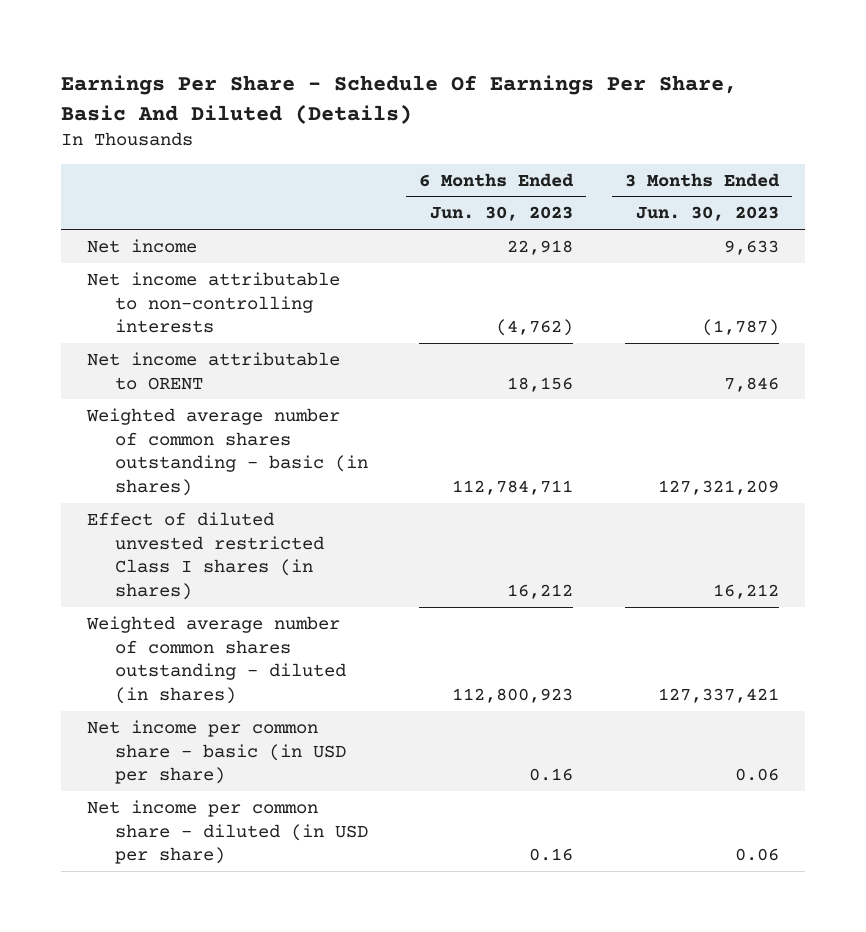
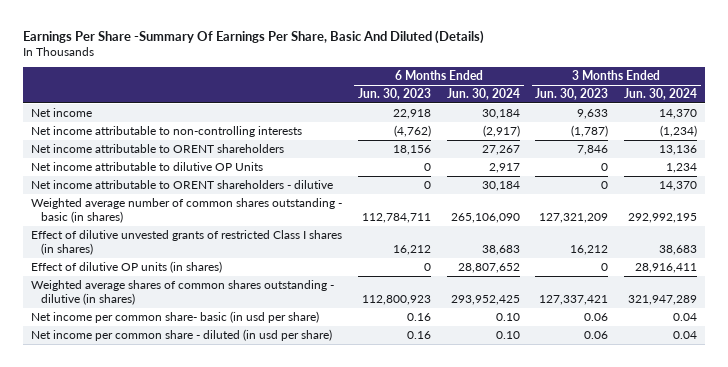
[60,75,737,124] Earnings Per Share - Schedule Of Earnings Per Share, Basic And Diluted (Details) -> [23,29,485,44] Earnings Per Share -Summary Of Earnings Per Share, Basic And Diluted (Details)
none -> [446,88,520,101] Jun. 30, 2024
none -> [624,88,698,101] Jun. 30, 2024
[86,351,340,390] Net income attributable to ORENT -> [31,143,285,153] Net income attributable to ORENT shareholders
none -> [31,161,264,171] Net income attributable to dilutive OP Units
none -> [31,179,334,189] Net income attributable to ORENT shareholders - dilutive
[86,511,324,601] Effect of diluted unvested restricted Class I shares (in shares) -> [31,229,343,255] Effect of dilutive unvested grants of restricted Class I shares (in shares)
none -> [31,260,223,273] Effect of dilutive OP units (in shares)
[85,615,346,705] Weighted average number of common shares outstanding - diluted (in shares) -> [31,279,335,305] Weighted average shares of common shares outstanding - dilutive (in shares)
[86,719,346,785] Net income per common share - basic (in USD per share) -> [31,310,320,323] Net income per common share- basic (in usd per share)
[86,799,368,865] Net income per common share - diluted (in USD per share) -> [31,328,333,341] Net income per common share - diluted (in usd per share)

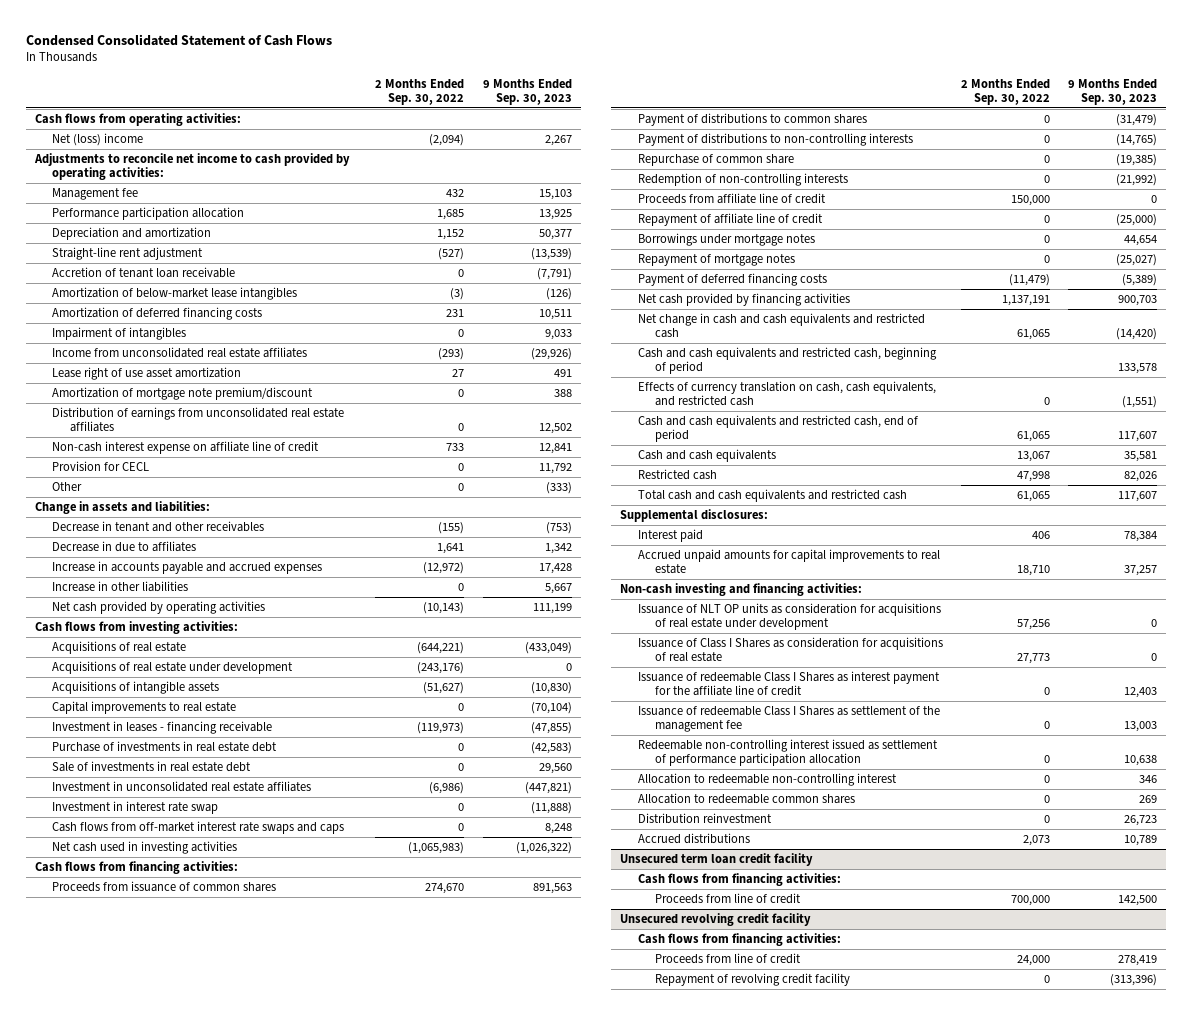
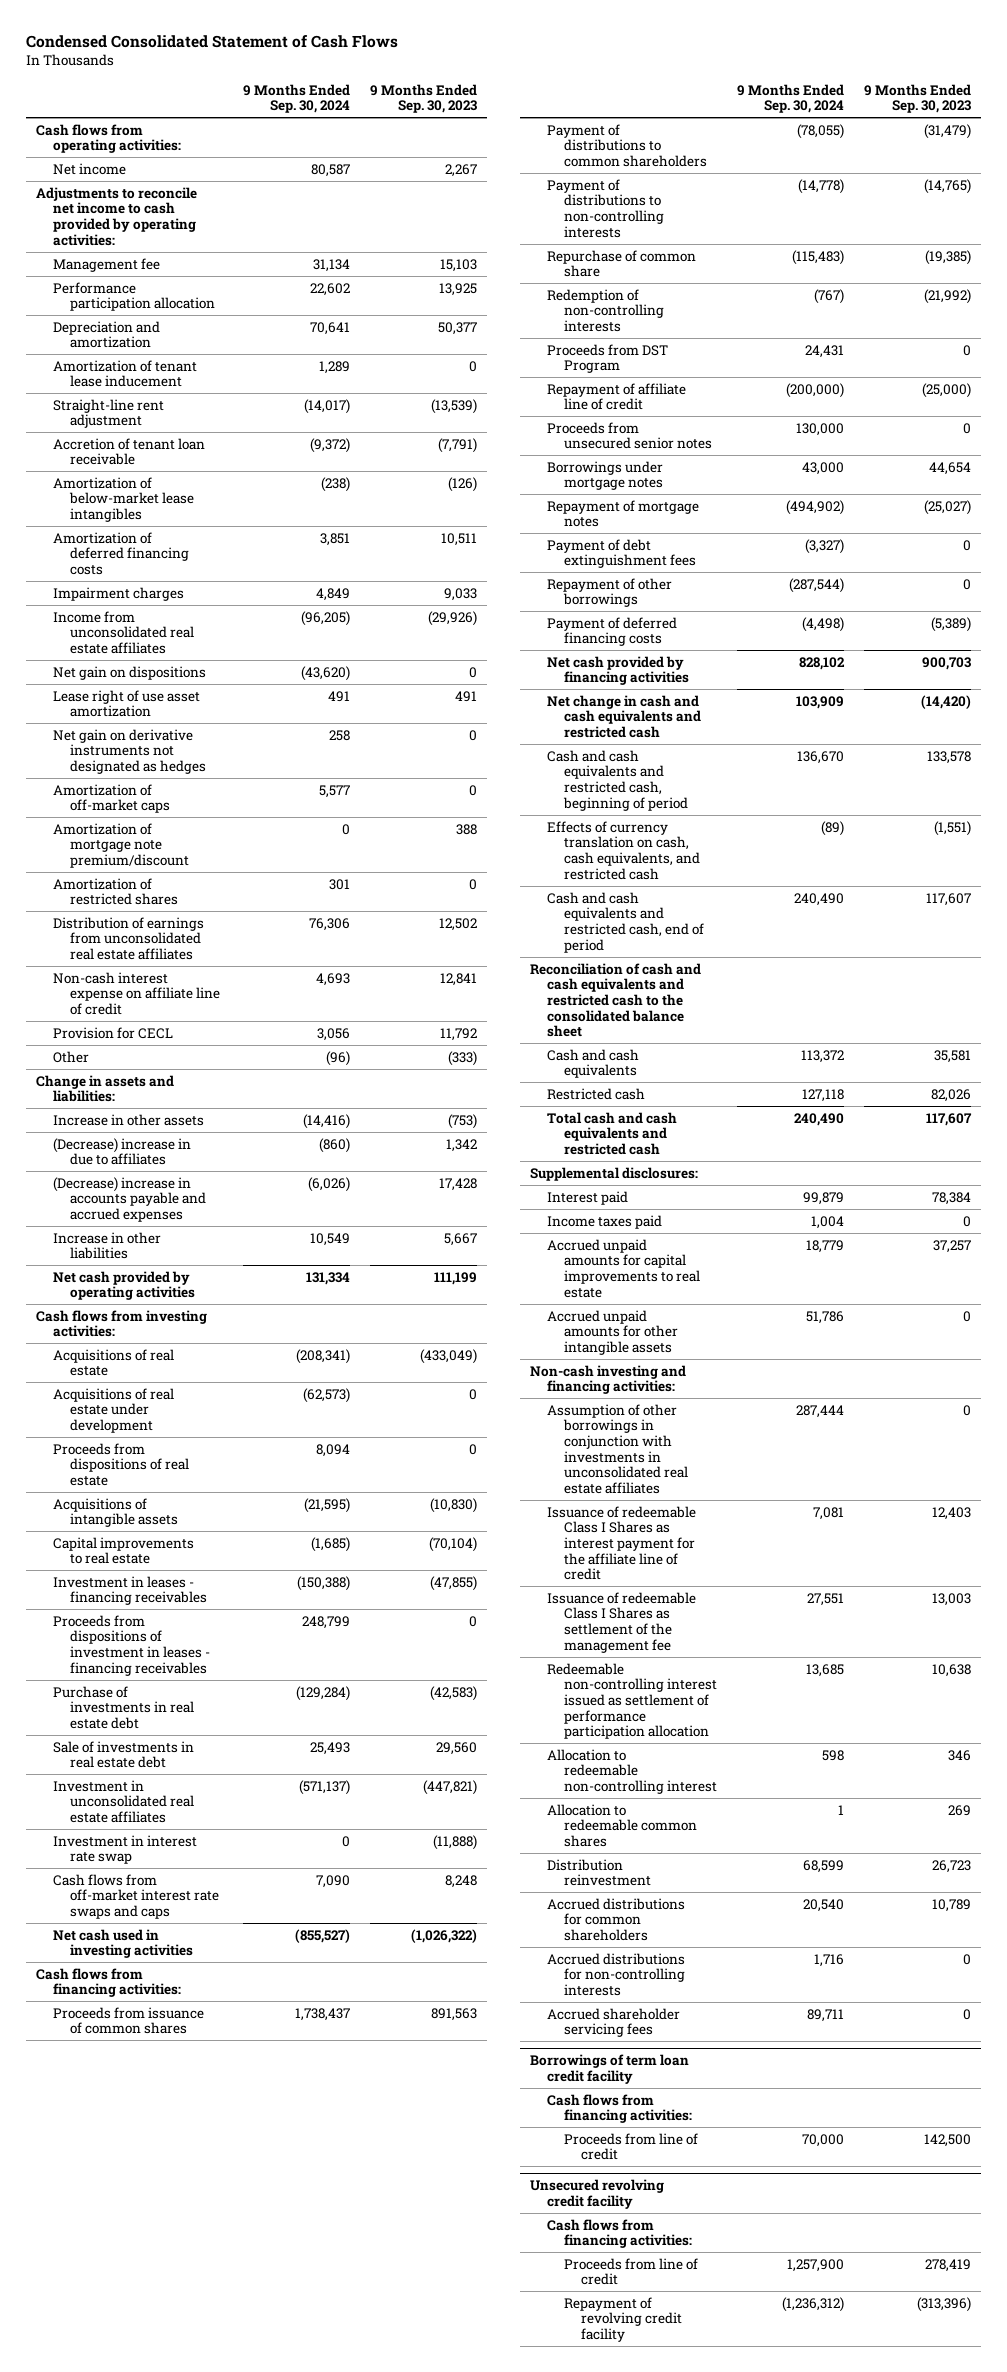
[375,78,465,105] 2 Months Ended Sep. 30, 2022 -> none
none -> [243,83,351,114] 9 Months Ended Sep. 30, 2024
[52,133,144,147] Net (loss) income -> [53,162,127,175] Net income
none -> [53,359,198,388] Amortization of tenant lease inducement
[52,327,187,341] Impairment of intangibles -> [53,586,185,601] Impairment charges
none -> [53,665,207,680] Net gain on dispositions
none -> [53,728,207,775] Net gain on derivative instruments not designated as hedges
none -> [53,783,171,814] Amortization of off-market caps
none -> [53,877,179,906] Amortization of restricted shares
[52,521,265,533] Decrease in tenant and other receivables -> [53,1113,205,1126] Increase in other assets
[52,541,197,553] Decrease in due to affiliates -> [53,1137,192,1166] (Decrease) increase in due to affiliates
[52,561,323,575] Increase in accounts payable and accrued expenses -> [53,1176,207,1223] (Decrease) increase in accounts payable and accrued expenses
none -> [53,1442,190,1487] Proceeds from dispositions of real estate
[52,721,273,735] Investment in leases - financing receivable -> [53,1575,208,1606] Investment in leases - financing receivables
none -> [53,1614,211,1676] Proceeds from dispositions of investment in leases - financing receivables
[637,113,867,127] Payment of distributions to common shares -> [546,123,708,168] Payment of distributions to common shareholders
[637,193,826,205] Proceeds from affiliate line of credit -> none
none -> [546,343,668,374] Proceeds from DST Program
none -> [546,421,713,450] Proceeds from unsecured senior notes
none -> [546,538,697,569] Payment of debt extinguishment fees
none -> [546,577,672,608] Repayment of other borrowings
none -> [529,962,701,1038] Reconciliation of cash and cash equivalents and restricted cash to the consolidated balance sheet
none -> [546,1214,662,1229] Income taxes paid
none -> [546,1309,679,1356] Accrued unpaid amounts for other intangible assets
[637,603,941,631] Issuance of NLT OP units as consideration for acquisitions of real estate under development -> none
[637,637,943,663] Issuance of Class I Shares as consideration for acquisitions of real estate -> none
none -> [546,1403,689,1495] Assumption of other borrowings in conjunction with investments in unconsolidated real estate affiliates
[637,833,750,845] Accrued distributions -> [546,1897,685,1942] Accrued distributions for common shareholders
none -> [546,1952,686,1997] Accrued distributions for non-controlling interests
none -> [546,2007,680,2038] Accrued shareholder servicing fees
[620,853,814,867] Unsecured term loan credit facility -> [529,2054,689,2085] Borrowings of term loan credit facility

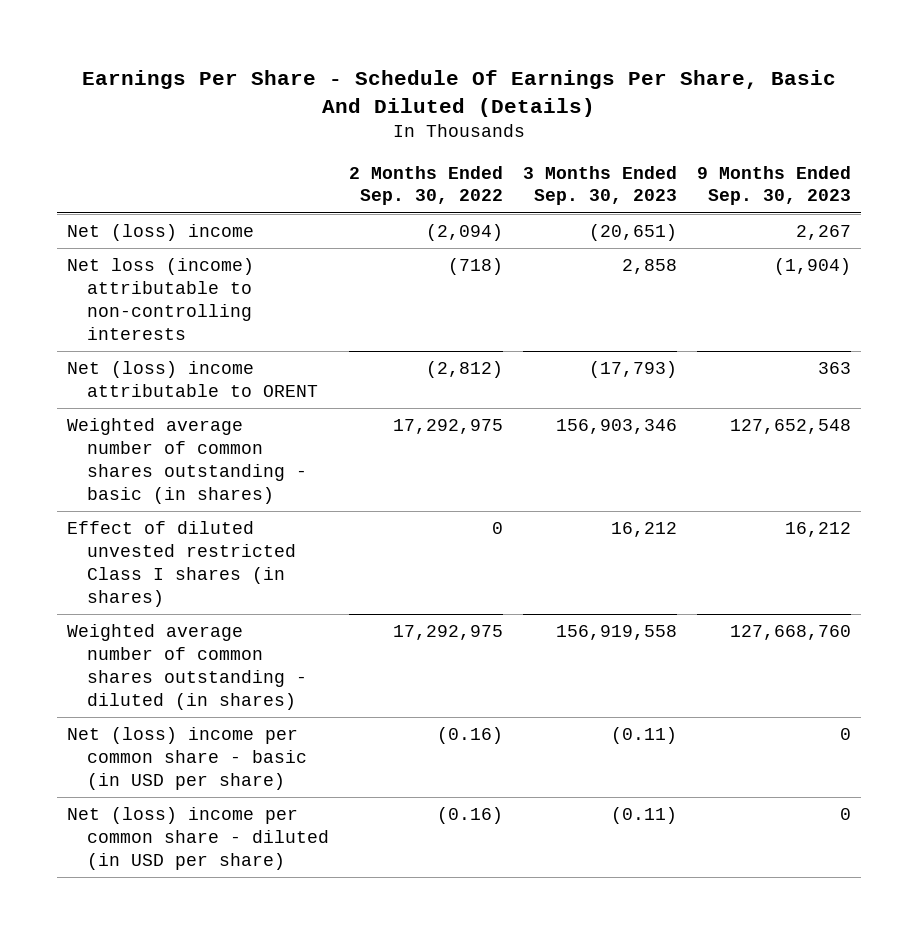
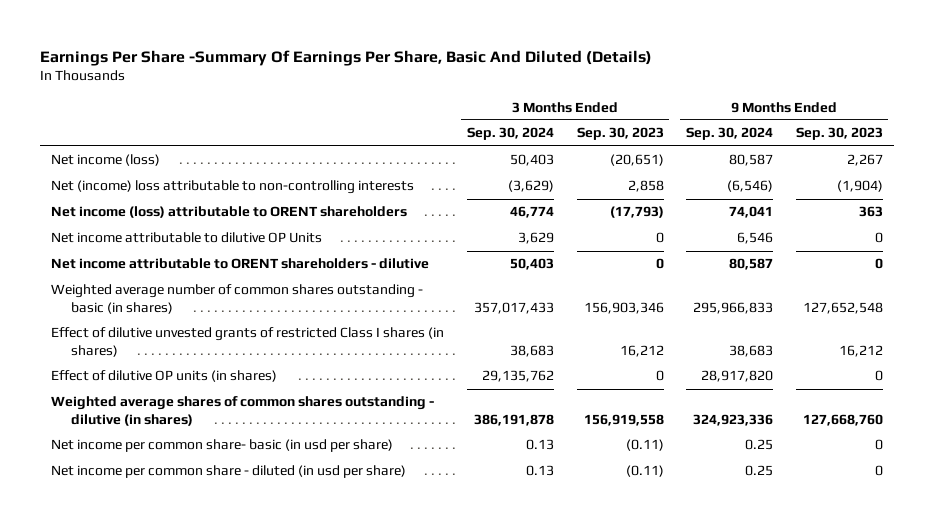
[81,69,836,117] Earnings Per Share - Schedule Of Earnings Per Share, Basic And Diluted (Details) -> [39,49,652,66] Earnings Per Share -Summary Of Earnings Per Share, Basic And Diluted (Details)
[348,165,503,206] 2 Months Ended Sep. 30, 2022 -> none
none -> [466,127,554,141] Sep. 30, 2024
none -> [686,127,774,141] Sep. 30, 2024
[66,224,254,242] Net (loss) income -> [51,154,161,167] Net income (loss)
[66,258,254,340] Net loss (income) attributable to non-controlling interests -> [51,180,415,195] Net (income) loss attributable to non-controlling interests
[66,361,318,398] Net (loss) income attributable to ORENT -> [51,206,408,219] Net income (loss) attributable to ORENT shareholders
none -> [51,232,323,244] Net income attributable to dilutive OP Units
none -> [51,258,430,270] Net income attributable to ORENT shareholders - dilutive
[66,521,296,607] Effect of diluted unvested restricted Class I shares (in shares) -> [51,327,445,358] Effect of dilutive unvested grants of restricted Class I shares (in shares)
none -> [51,370,278,383] Effect of dilutive OP units (in shares)
[66,624,307,710] Weighted average number of common shares outstanding - diluted (in shares) -> [51,396,435,427] Weighted average shares of common shares outstanding - dilutive (in shares)
[66,727,307,790] Net (loss) income per common share - basic (in USD per share) -> [51,439,394,453] Net income per common share- basic (in usd per share)
[66,807,329,870] Net (loss) income per common share - diluted (in USD per share) -> [51,465,407,479] Net income per common share - diluted (in usd per share)

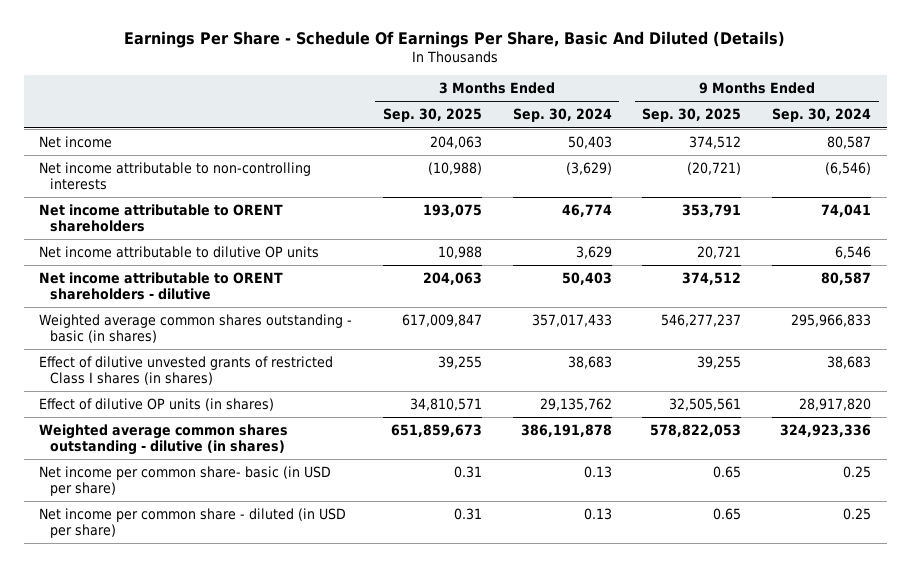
[39,49,652,66] Earnings Per Share -Summary Of Earnings Per Share, Basic And Diluted (Details) -> [124,31,786,49] Earnings Per Share - Schedule Of Earnings Per Share, Basic And Diluted (Details)
[576,127,664,141] Sep. 30, 2023 -> none
[795,127,883,141] Sep. 30, 2023 -> none
none -> [382,108,482,123] Sep. 30, 2025
none -> [642,108,742,123] Sep. 30, 2025
[51,154,161,167] Net income (loss) -> [38,135,112,148] Net income
[51,180,415,195] Net (income) loss attributable to non-controlling interests -> [38,161,311,190] Net income attributable to non-controlling interests
[51,206,408,219] Net income (loss) attributable to ORENT shareholders -> [38,203,283,232] Net income attributable to ORENT shareholders
[51,232,323,244] Net income attributable to dilutive OP Units -> [38,245,319,258] Net income attributable to dilutive OP units
[51,284,424,315] Weighted average number of common shares outstanding - basic (in shares) -> [38,313,352,343] Weighted average common shares outstanding - basic (in shares)
[51,396,435,427] Weighted average shares of common shares outstanding - dilutive (in shares) -> [38,423,288,455] Weighted average common shares outstanding - dilutive (in shares)
[51,439,394,453] Net income per common share- basic (in usd per share) -> [38,465,331,496] Net income per common share- basic (in USD per share)
[51,465,407,479] Net income per common share - diluted (in usd per share) -> [38,507,346,538] Net income per common share - diluted (in USD per share)

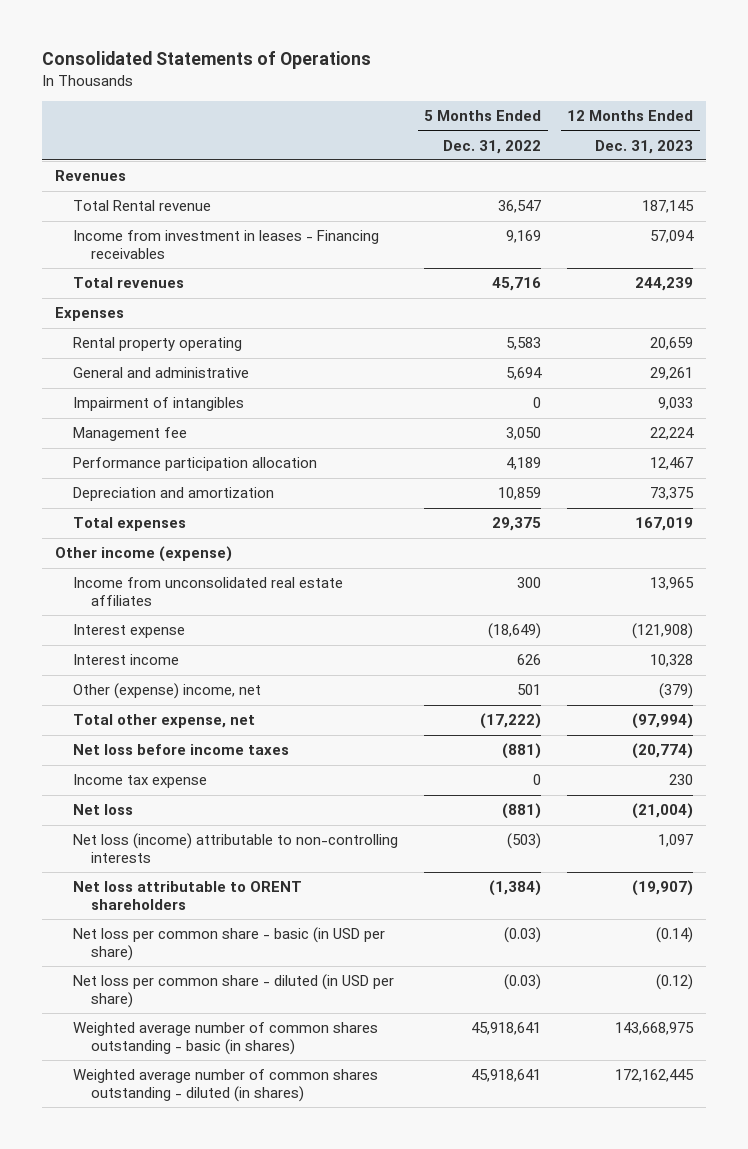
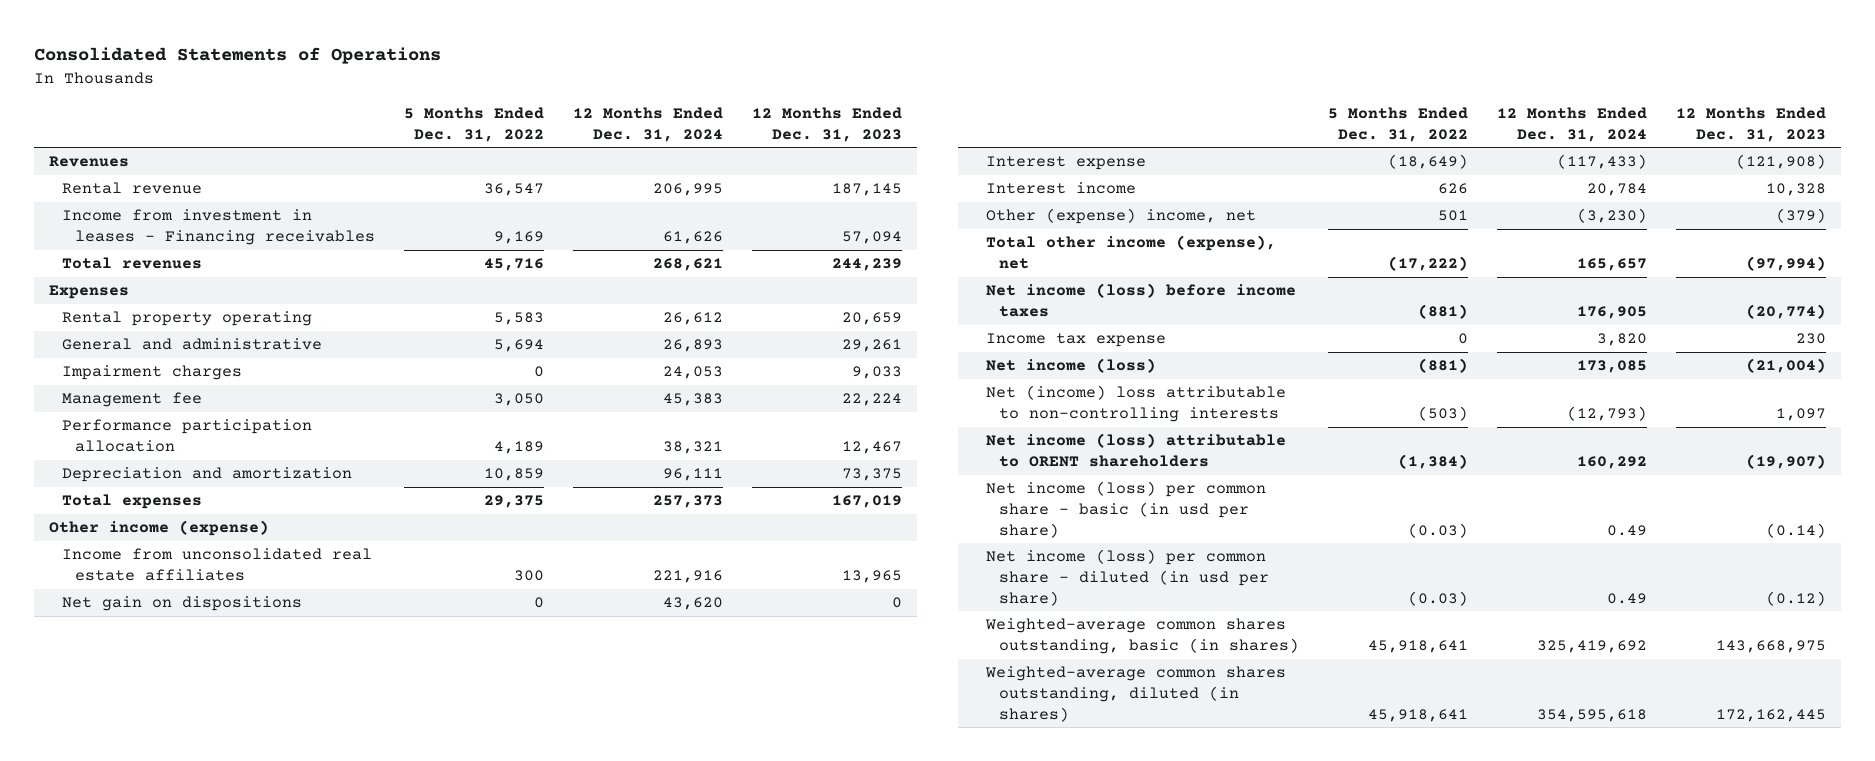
none -> [573,106,724,142] 12 Months Ended Dec. 31, 2024
[73,200,212,212] Total Rental revenue -> [61,182,202,195] Rental revenue
[73,397,245,412] Impairment of intangibles -> [61,365,242,381] Impairment charges
none -> [61,596,302,612] Net gain on dispositions
[73,714,256,729] Total other expense, net -> [985,235,1276,270] Total other income (expense), net
[73,744,290,756] Net loss before income taxes -> [985,283,1296,318] Net income (loss) before income taxes
[73,804,134,816] Net loss -> [985,358,1156,374] Net income (loss)
[73,833,399,863] Net loss (income) attributable to non-controlling interests -> [985,385,1286,423] Net (income) loss attributable to non-controlling interests
[73,881,303,910] Net loss attributable to ORENT shareholders -> [985,433,1286,468] Net income (loss) attributable to ORENT shareholders
[73,927,386,961] Net loss per common share - basic (in USD per share) -> [985,481,1266,539] Net income (loss) per common share - basic (in usd per share)
[73,974,395,1008] Net loss per common share - diluted (in USD per share) -> [985,549,1269,607] Net income (loss) per common share - diluted (in usd per share)
[73,1022,379,1055] Weighted average number of common shares outstanding - basic (in shares) -> [984,618,1299,655] Weighted-average common shares outstanding, basic (in shares)
[73,1069,379,1102] Weighted average number of common shares outstanding - diluted (in shares) -> [984,666,1286,723] Weighted-average common shares outstanding, diluted (in shares)

